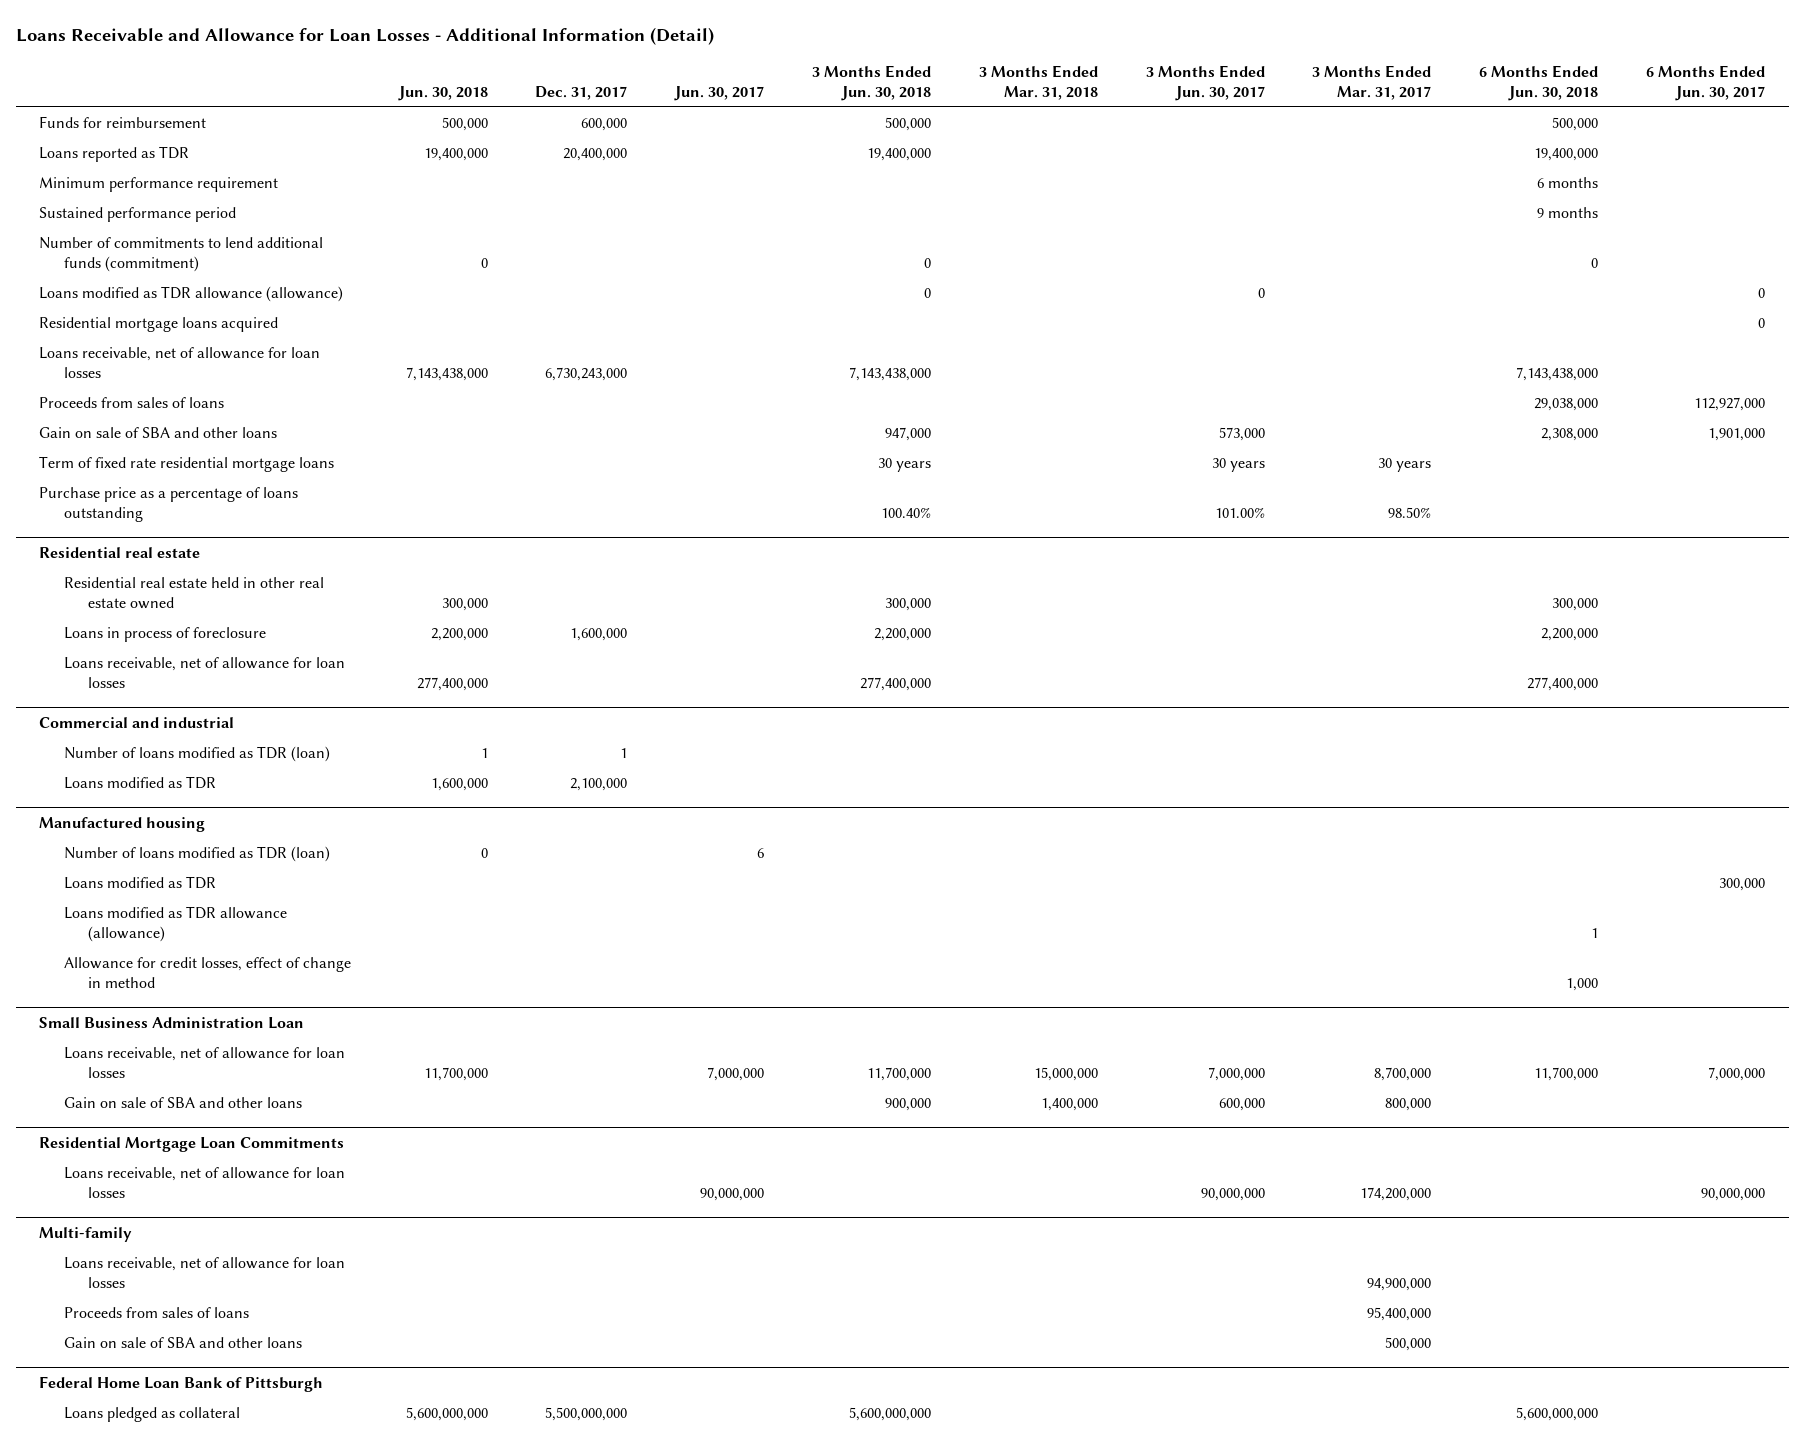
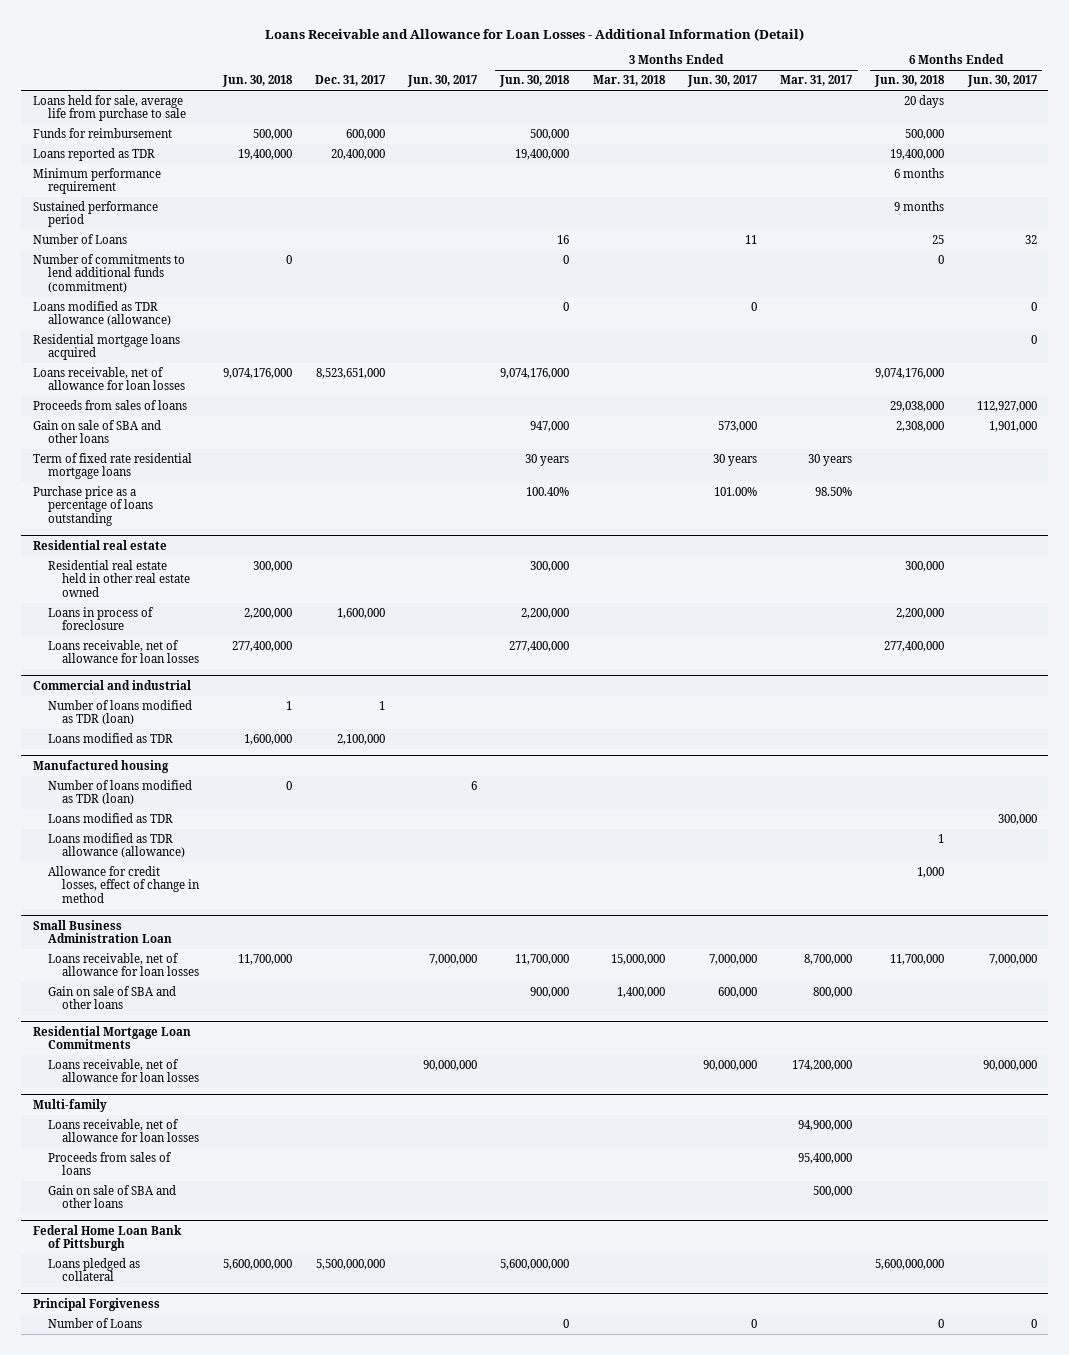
none -> [32,95,186,122] Loans held for sale, average life from purchase to sale
none -> [32,234,127,245] Number of Loans
[405,367,488,382] 7,143,438,000 -> [222,368,292,380] 9,074,176,000
[545,367,628,382] 6,730,243,000 -> [315,368,385,380] 8,523,651,000
[849,367,932,382] 7,143,438,000 -> [500,368,570,380] 9,074,176,000
[1516,367,1599,382] 7,143,438,000 -> [875,368,945,380] 9,074,176,000
none -> [32,1297,160,1311] Principal Forgiveness
none -> [47,1318,142,1329] Number of Loans

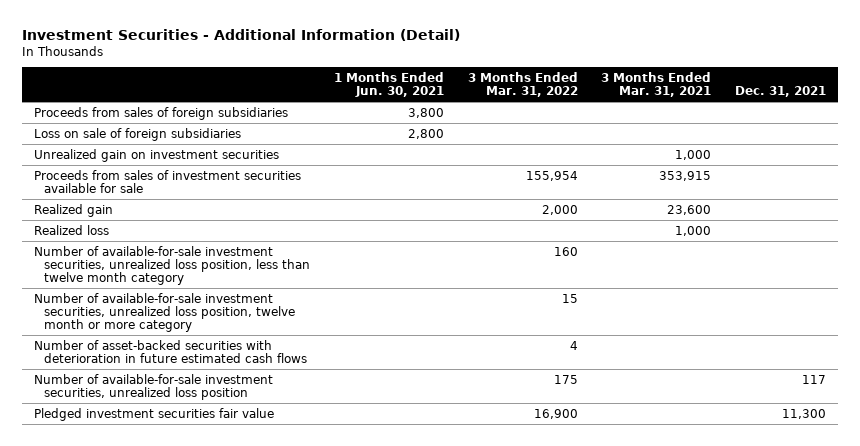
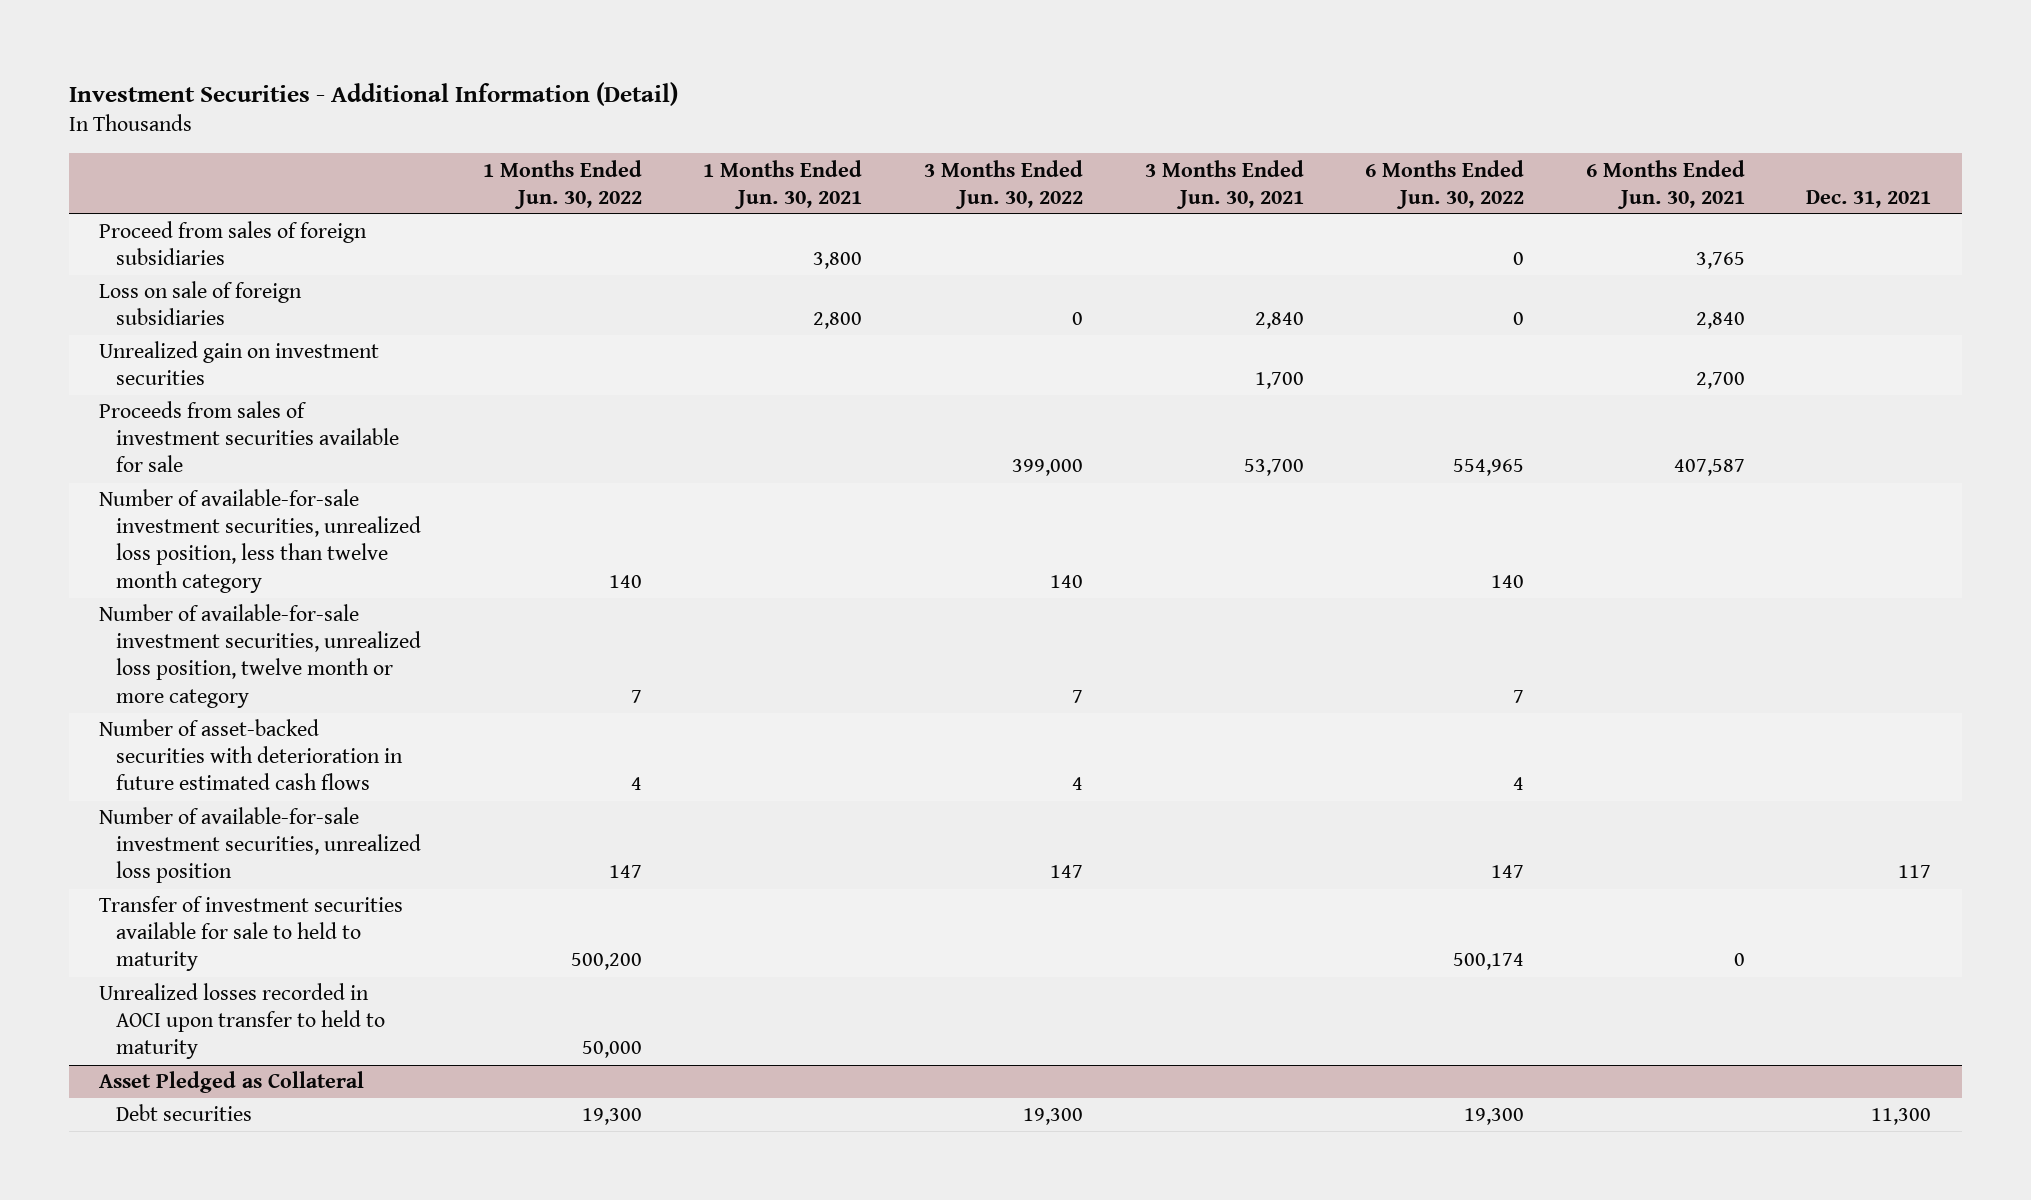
[467,71,578,98] 3 Months Ended Mar. 31, 2022 -> none
[601,71,712,98] 3 Months Ended Mar. 31, 2021 -> none
none -> [482,159,642,209] 1 Months Ended Jun. 30, 2022
none -> [924,159,1084,209] 3 Months Ended Jun. 30, 2022
none -> [1144,159,1304,209] 3 Months Ended Jun. 30, 2021
none -> [1365,159,1525,209] 6 Months Ended Jun. 30, 2022
none -> [1585,159,1745,209] 6 Months Ended Jun. 30, 2021
[34,106,289,120] Proceeds from sales of foreign subsidiaries -> [99,221,368,266] Proceed from sales of foreign subsidiaries
[34,203,114,217] Realized gain -> none
[34,224,110,235] Realized loss -> none
[34,407,275,421] Pledged investment securities fair value -> none
none -> [99,896,404,972] Transfer of investment securities available for sale to held to maturity
none -> [99,983,386,1060] Unrealized losses recorded in AOCI upon transfer to held to maturity
none -> [99,1071,365,1094] Asset Pledged as Collateral
none -> [116,1104,253,1122] Debt securities

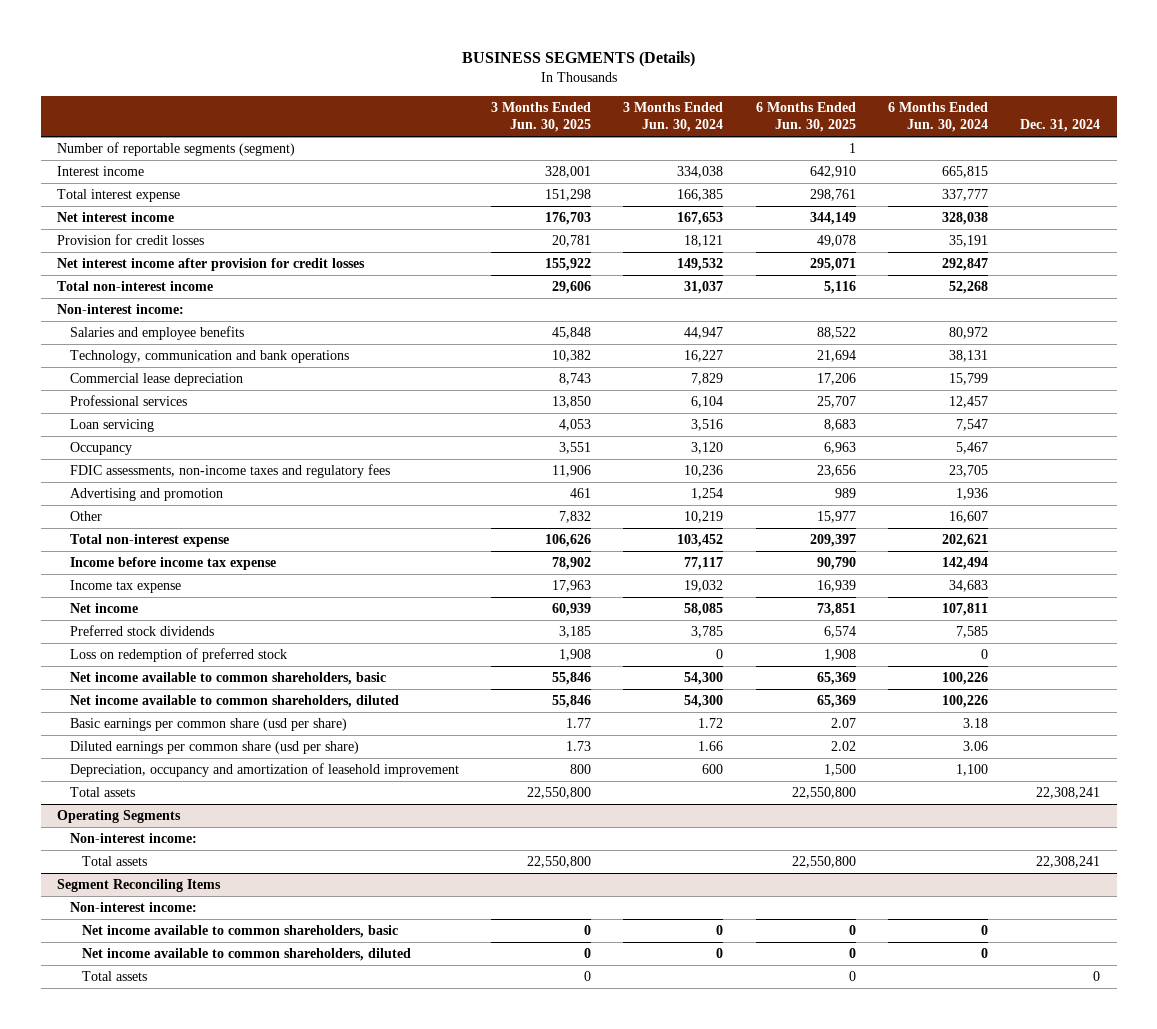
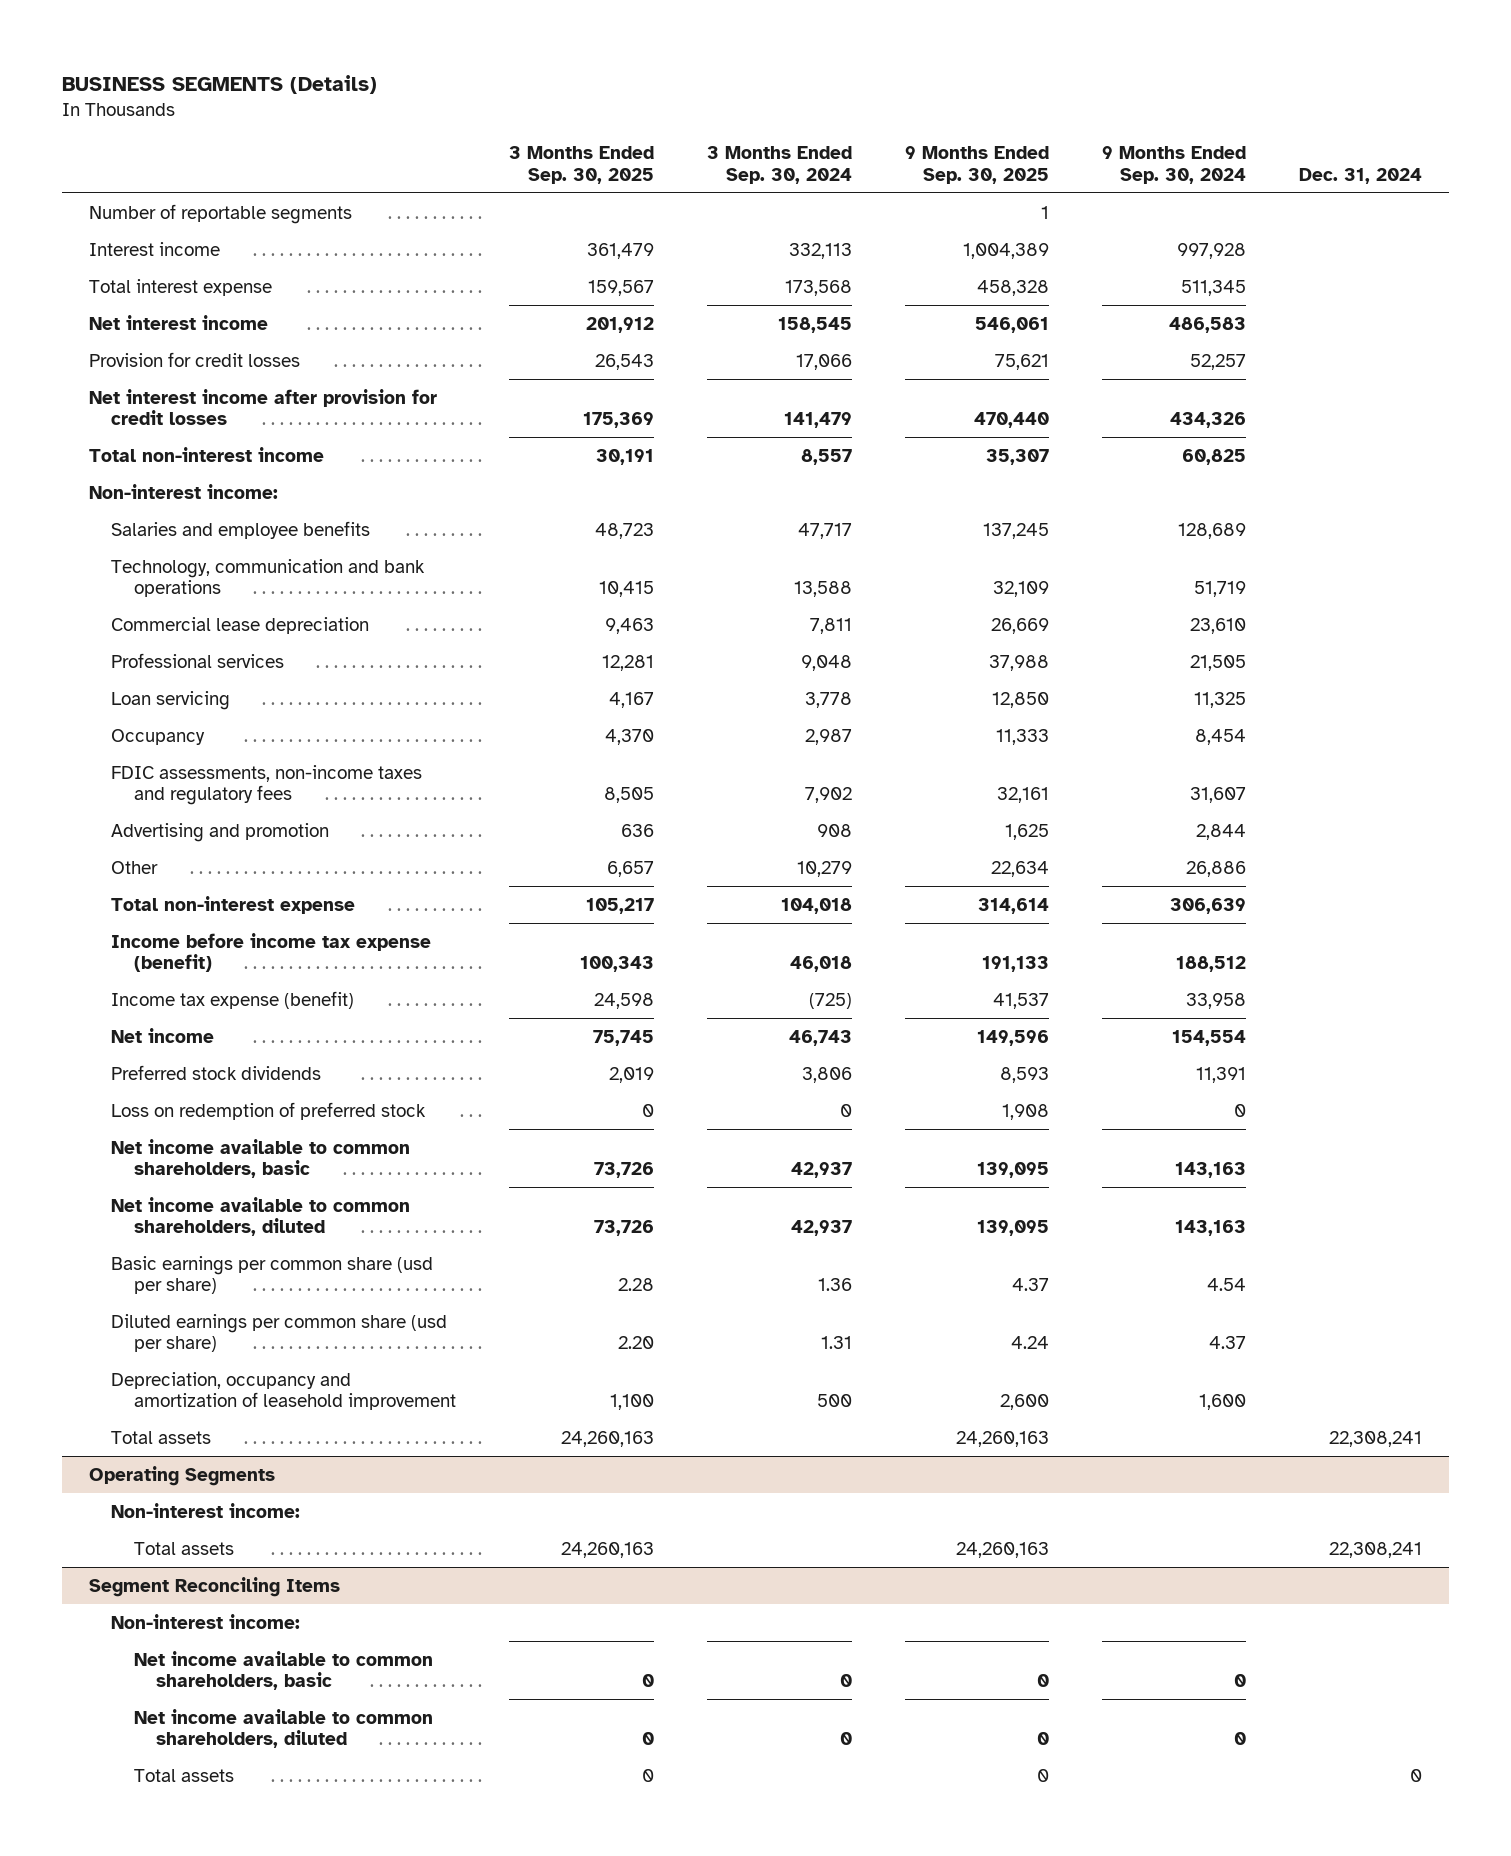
[490,102,591,133] 3 Months Ended Jun. 30, 2025 -> none
[623,102,724,133] 3 Months Ended Jun. 30, 2024 -> none
[755,102,856,133] 6 Months Ended Jun. 30, 2025 -> none
[888,102,989,133] 6 Months Ended Jun. 30, 2024 -> none
none -> [508,145,654,184] 3 Months Ended Sep. 30, 2025
none -> [707,145,853,184] 3 Months Ended Sep. 30, 2024
none -> [905,145,1050,184] 9 Months Ended Sep. 30, 2025
none -> [1102,145,1247,184] 9 Months Ended Sep. 30, 2024
[56,142,295,157] Number of reportable segments (segment) -> [88,203,352,224] Number of reportable segments
[69,557,276,571] Income before income tax expense -> [111,932,432,973] Income before income tax expense (benefit)
[69,580,181,594] Income tax expense -> [111,990,355,1009] Income tax expense (benefit)

